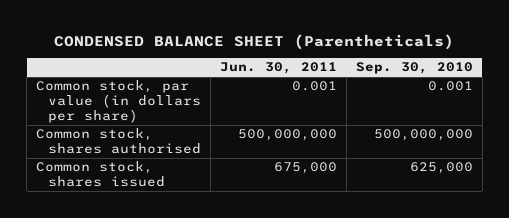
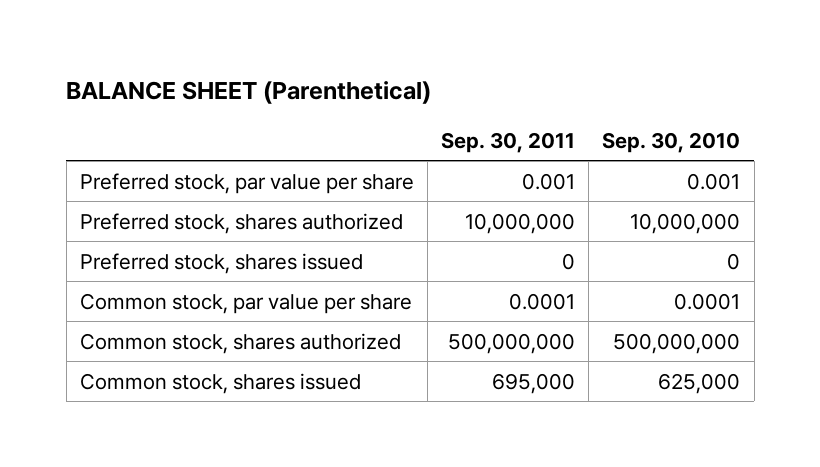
[54,33,455,50] CONDENSED BALANCE SHEET (Parentheticals) -> [66,80,432,104] BALANCE SHEET (Parenthetical)
[220,62,338,75] Jun. 30, 2011 -> none
none -> [441,131,576,153] Sep. 30, 2011
none -> [79,172,414,194] Preferred stock, par value per share
none -> [79,212,403,234] Preferred stock, shares authorized
none -> [79,252,363,274] Preferred stock, shares issued
[36,80,202,123] Common stock, par value (in dollars per share) -> [79,292,412,314] Common stock, par value per share
[427,81,473,92] 0.001 -> [674,292,741,310] 0.0001
[36,128,202,155] Common stock, shares authorised -> [79,332,401,354] Common stock, shares authorized

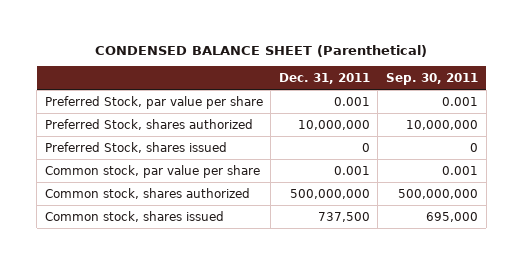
[66,80,432,104] BALANCE SHEET (Parenthetical) -> [95,44,428,57] CONDENSED BALANCE SHEET (Parenthetical)
[602,131,741,153] Sep. 30, 2010 -> none
none -> [278,72,370,84] Dec. 31, 2011
[79,172,414,194] Preferred stock, par value per share -> [44,95,263,109] Preferred Stock, par value per share
[79,212,403,234] Preferred stock, shares authorized -> [44,118,253,130] Preferred Stock, shares authorized
[79,252,363,274] Preferred stock, shares issued -> [44,141,227,153] Preferred Stock, shares issued
[509,292,576,310] 0.0001 -> [442,165,479,175] 0.001

